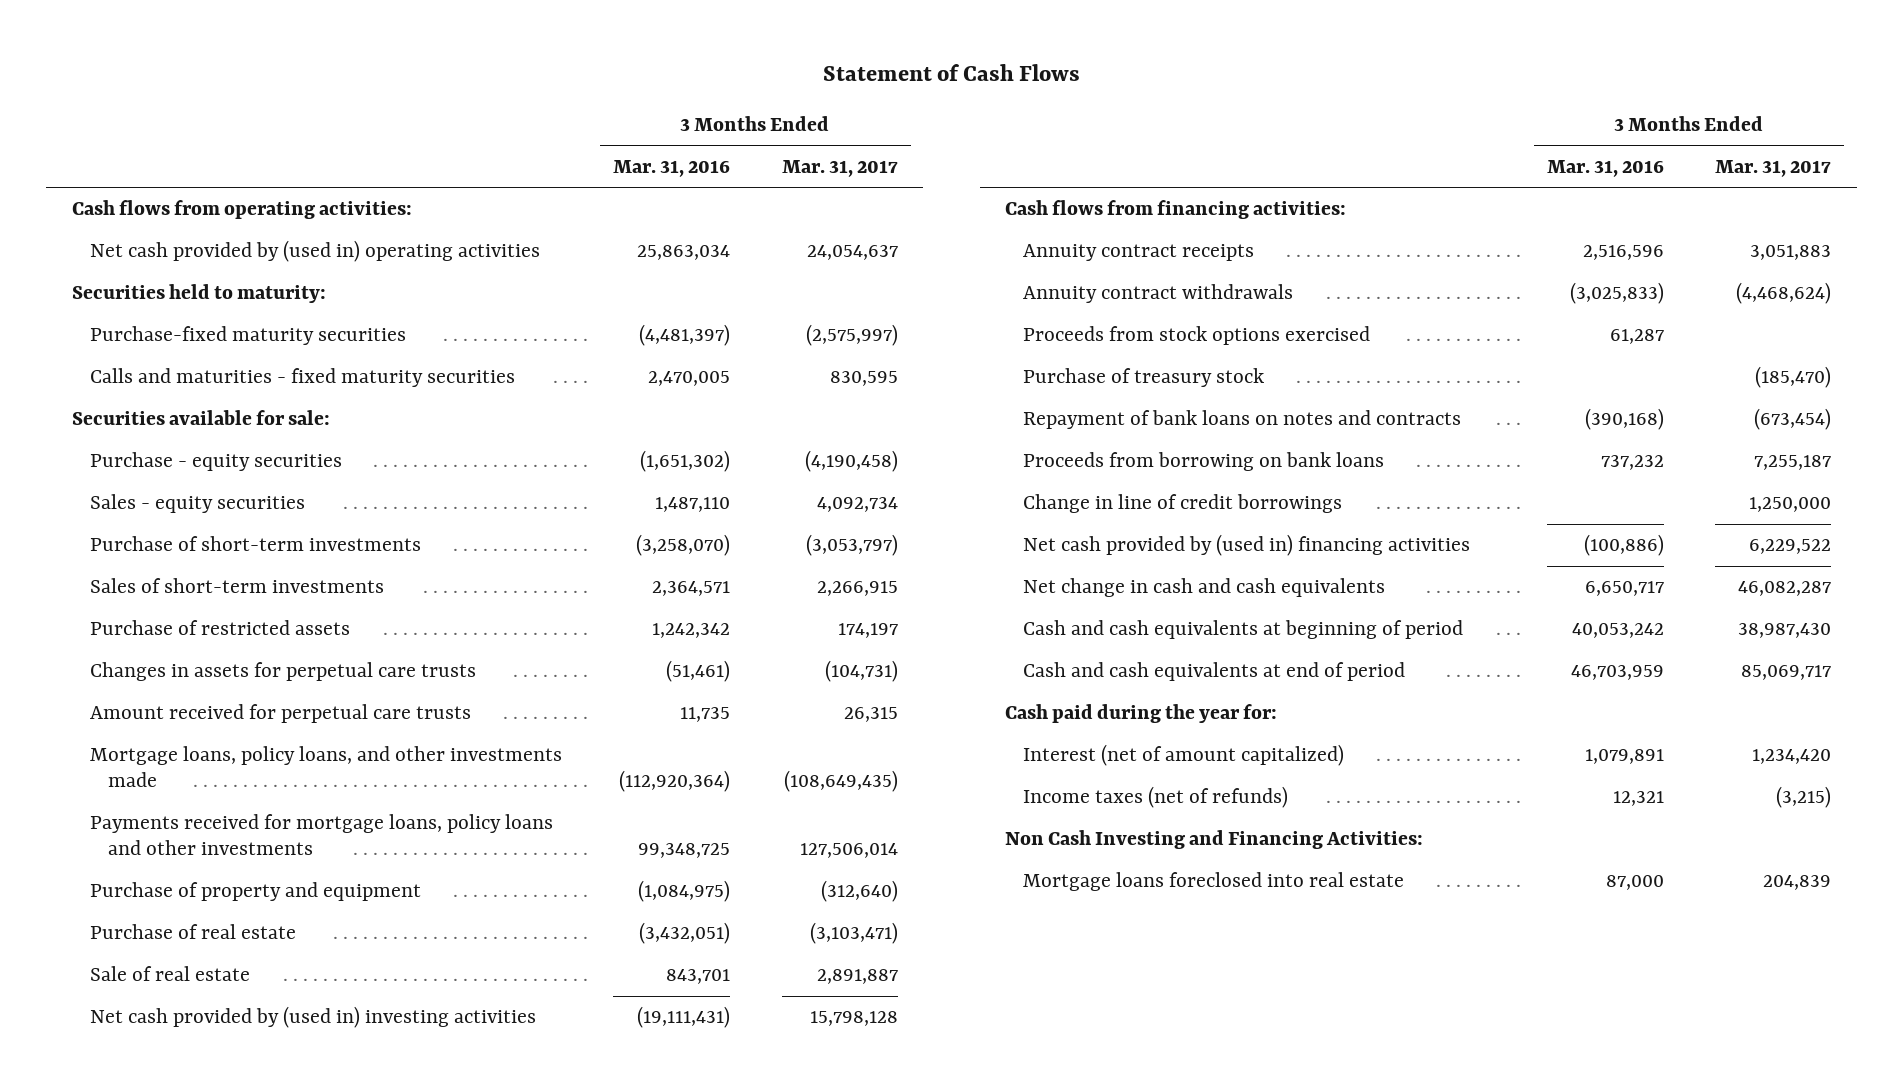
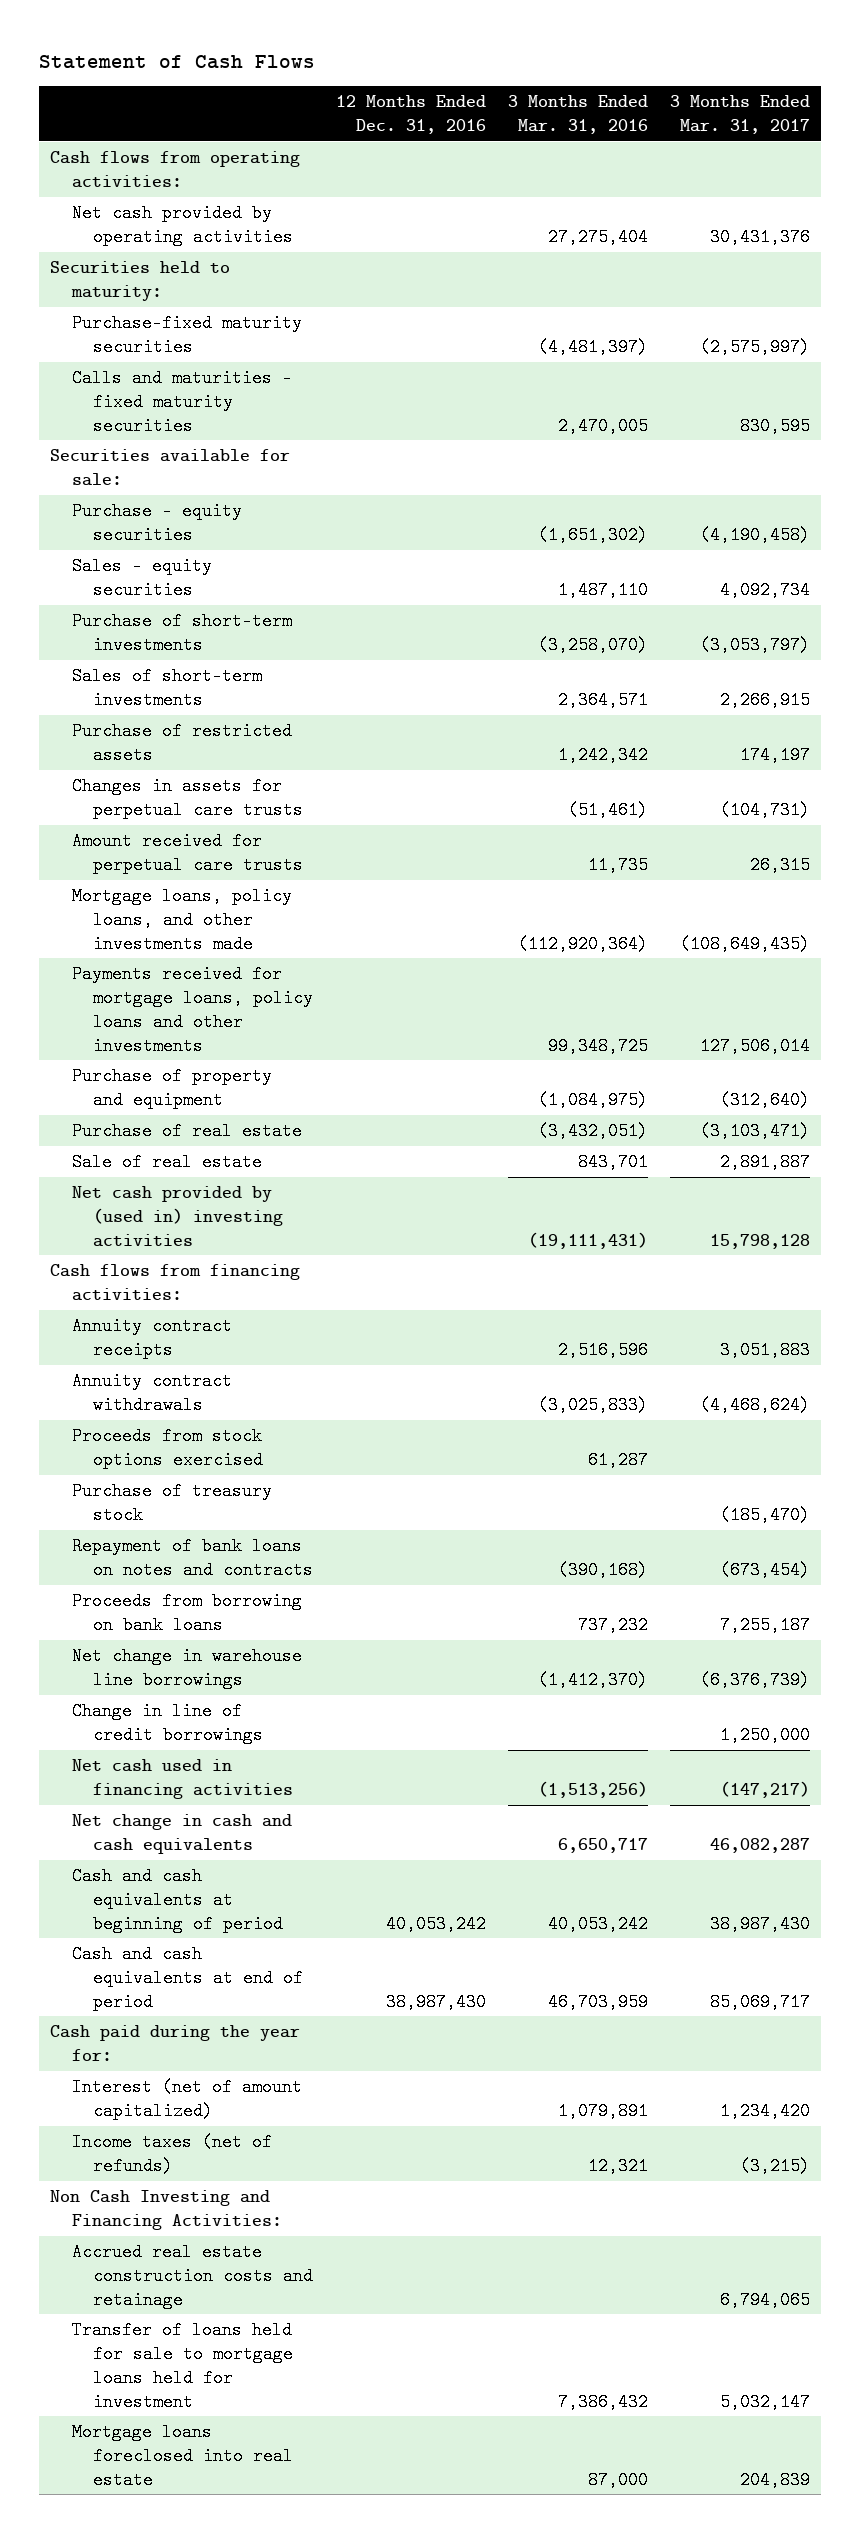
none -> [335,95,486,135] 12 Months Ended Dec. 31, 2016
[89,240,540,263] Net cash provided by (used in) operating activities -> [71,203,294,246] Net cash provided by operating activities
[637,245,731,261] 25,863,034 -> [547,227,648,246] 27,275,404
[806,245,898,261] 24,054,637 -> [710,227,811,246] 30,431,376
none -> [71,1646,302,1689] Net change in warehouse line borrowings
[1023,534,1471,557] Net cash provided by (used in) financing activities -> [71,1758,294,1799] Net cash used in financing activities
[1583,534,1664,557] (100,886) -> [537,1780,648,1798] (1,513,256)
[1749,539,1832,555] 6,229,522 -> [720,1780,811,1798] (147,217)
none -> [71,2242,314,2309] Accrued real estate construction costs and retainage
none -> [71,2320,294,2411] Transfer of loans held for sale to mortgage loans held for investment

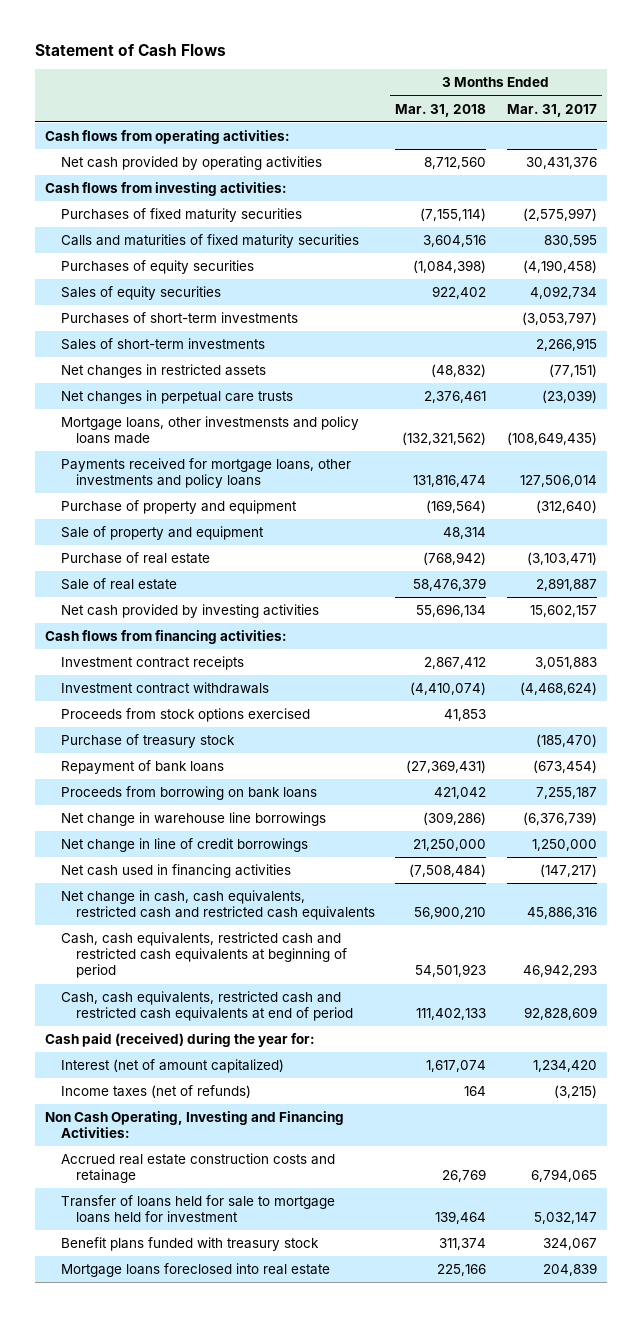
[335,95,486,135] 12 Months Ended Dec. 31, 2016 -> none
[507,95,648,135] 3 Months Ended Mar. 31, 2016 -> none
none -> [395,103,487,117] Mar. 31, 2018
[50,260,231,301] Securities held to maturity: -> none
[50,448,291,486] Securities available for sale: -> none
none -> [45,182,288,197] Cash flows from investing activities:
[71,313,302,356] Purchase-fixed maturity securities -> [60,208,302,223] Purchases of fixed maturity securities
[71,368,292,435] Calls and maturities - fixed maturity securities -> [60,234,359,249] Calls and maturities of fixed maturity securities
[71,501,242,544] Purchase - equity securities -> [60,260,254,275] Purchases of equity securities
[71,556,212,599] Sales - equity securities -> [60,286,221,301] Sales of equity securities
[71,611,292,654] Purchase of short-term investments -> [60,312,298,325] Purchases of short-term investments
[71,721,292,764] Purchase of restricted assets -> none
[71,831,304,874] Amount received for perpetual care trusts -> none
none -> [60,364,266,379] Net changes in restricted assets
[71,776,304,819] Changes in assets for perpetual care trusts -> [60,390,293,405] Net changes in perpetual care trusts
[720,800,811,819] (104,731) -> [541,390,597,404] (23,039)
[71,886,292,953] Mortgage loans, policy loans, and other investments made -> [60,416,359,445] Mortgage loans, other investmensts and policy loans made
[71,964,314,1055] Payments received for mortgage loans, policy loans and other investments -> [60,458,351,489] Payments received for mortgage loans, other investments and policy loans
none -> [60,526,264,541] Sale of property and equipment
[71,1185,284,1247] Net cash provided by (used in) investing activities -> [60,604,319,619] Net cash provided by investing activities
[710,1233,811,1249] 15,798,128 -> [529,605,597,618] 15,602,157
[71,1316,232,1359] Annuity contract receipts -> [60,656,244,671] Investment contract receipts
[71,1371,232,1414] Annuity contract withdrawals -> [60,682,269,695] Investment contract withdrawals
[71,1536,314,1579] Repayment of bank loans on notes and contracts -> [60,760,224,775] Repayment of bank loans
[71,1701,264,1744] Change in line of credit borrowings -> [60,838,308,853] Net change in line of credit borrowings
[71,1813,292,1854] Net change in cash and cash equivalents -> [60,890,375,921] Net change in cash, cash equivalents, restricted cash and restricted cash equivalents
[710,1837,811,1853] 46,082,287 -> [526,907,597,920] 45,886,316
[71,1866,284,1933] Cash and cash equivalents at beginning of period -> [60,932,347,979] Cash, cash equivalents, restricted cash and restricted cash equivalents at beginning of period
[710,1914,811,1933] 38,987,430 -> [522,964,597,978] 46,942,293
[71,1944,304,2011] Cash and cash equivalents at end of period -> [60,991,353,1022] Cash, cash equivalents, restricted cash and restricted cash equivalents at end of period
[710,1992,811,2011] 85,069,717 -> [523,1007,597,1021] 92,828,609
[50,2024,301,2061] Cash paid during the year for: -> [45,1033,316,1048] Cash paid (received) during the year for:
[50,2189,282,2230] Non Cash Investing and Financing Activities: -> [45,1111,345,1139] Non Cash Operating, Investing and Financing Activities:
none -> [60,1237,319,1252] Benefit plans funded with treasury stock

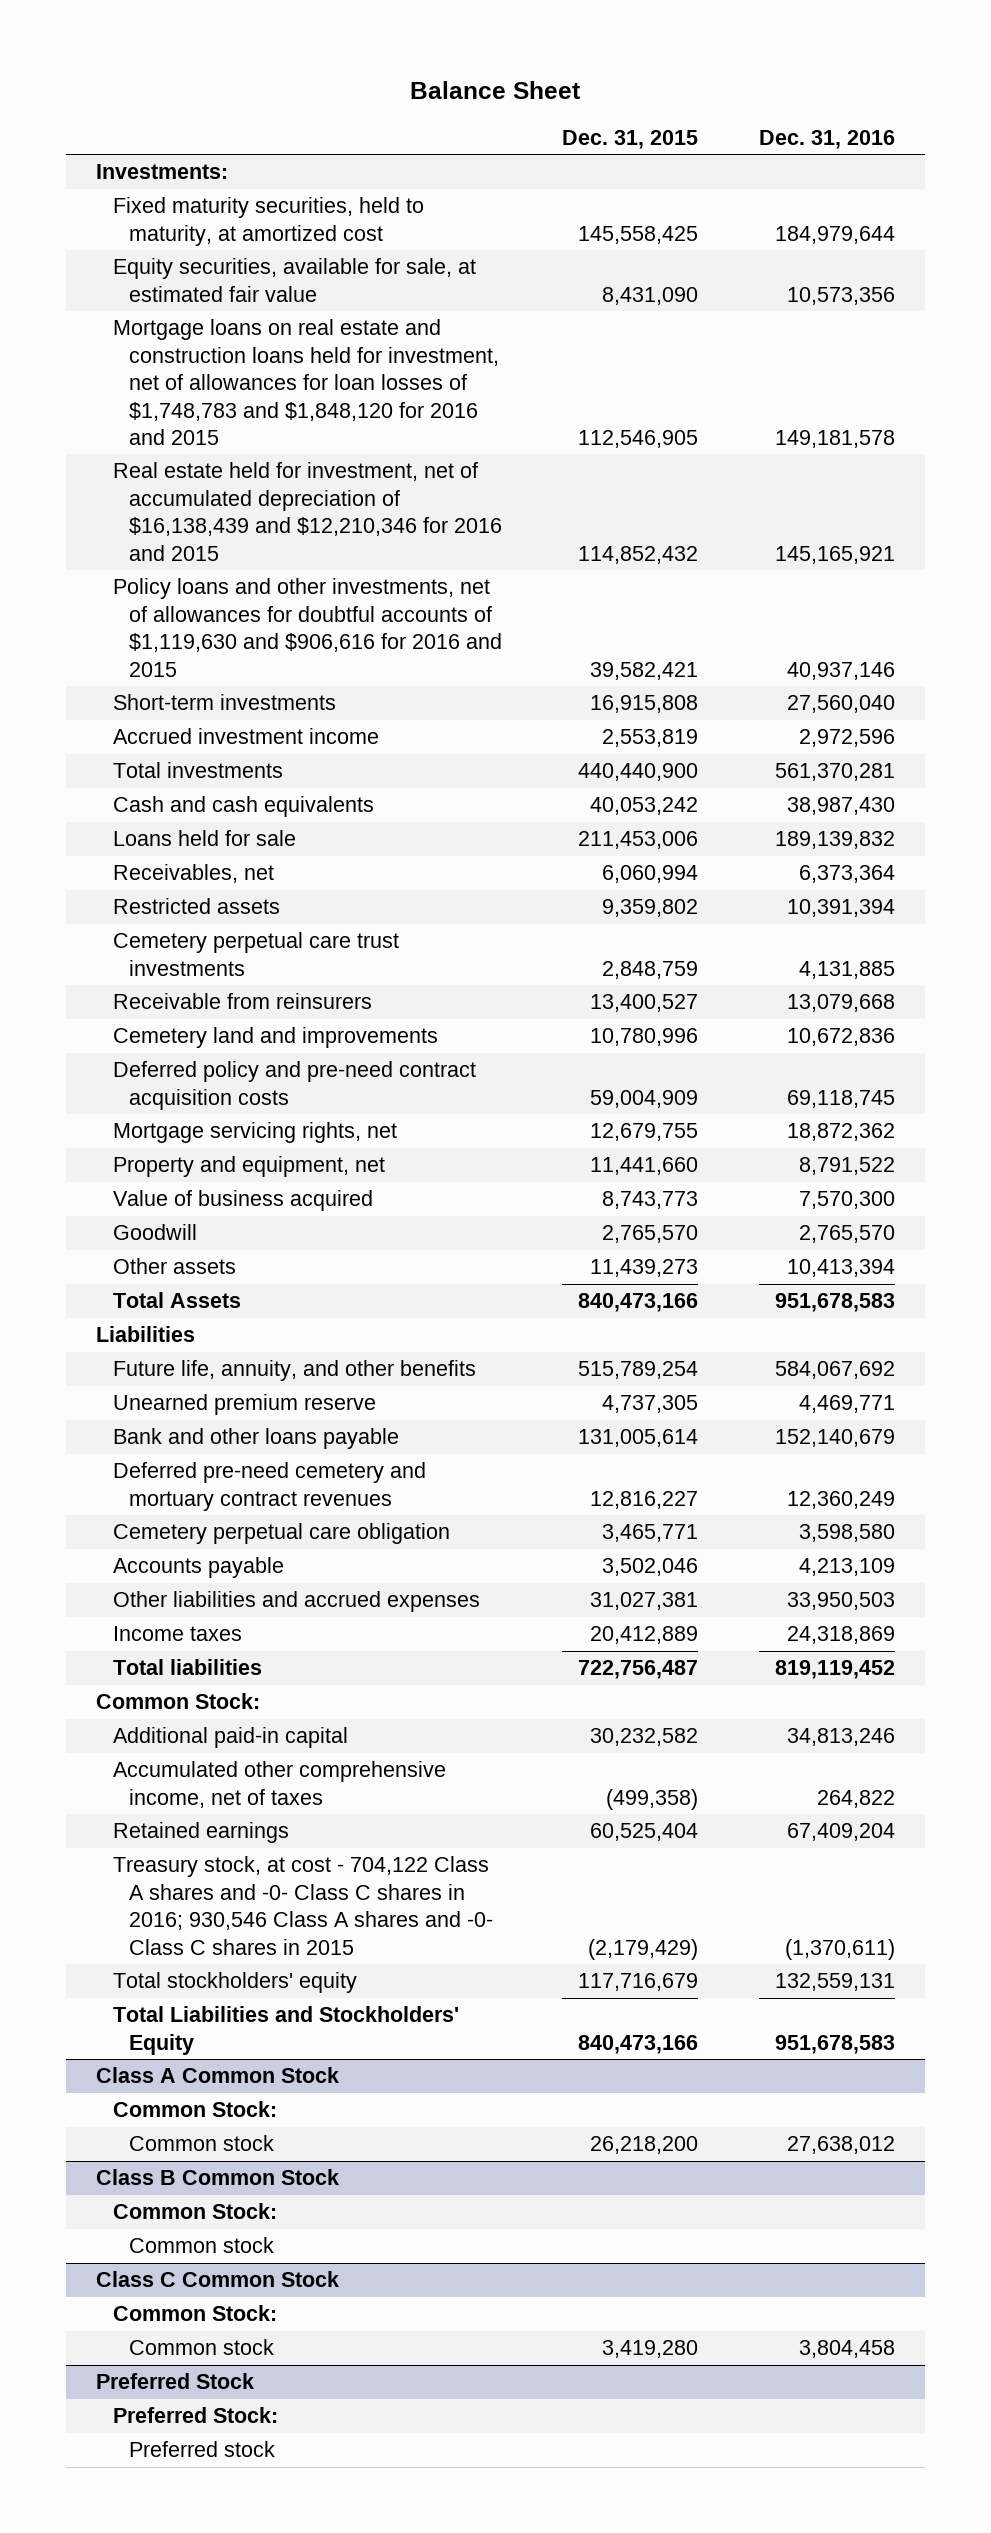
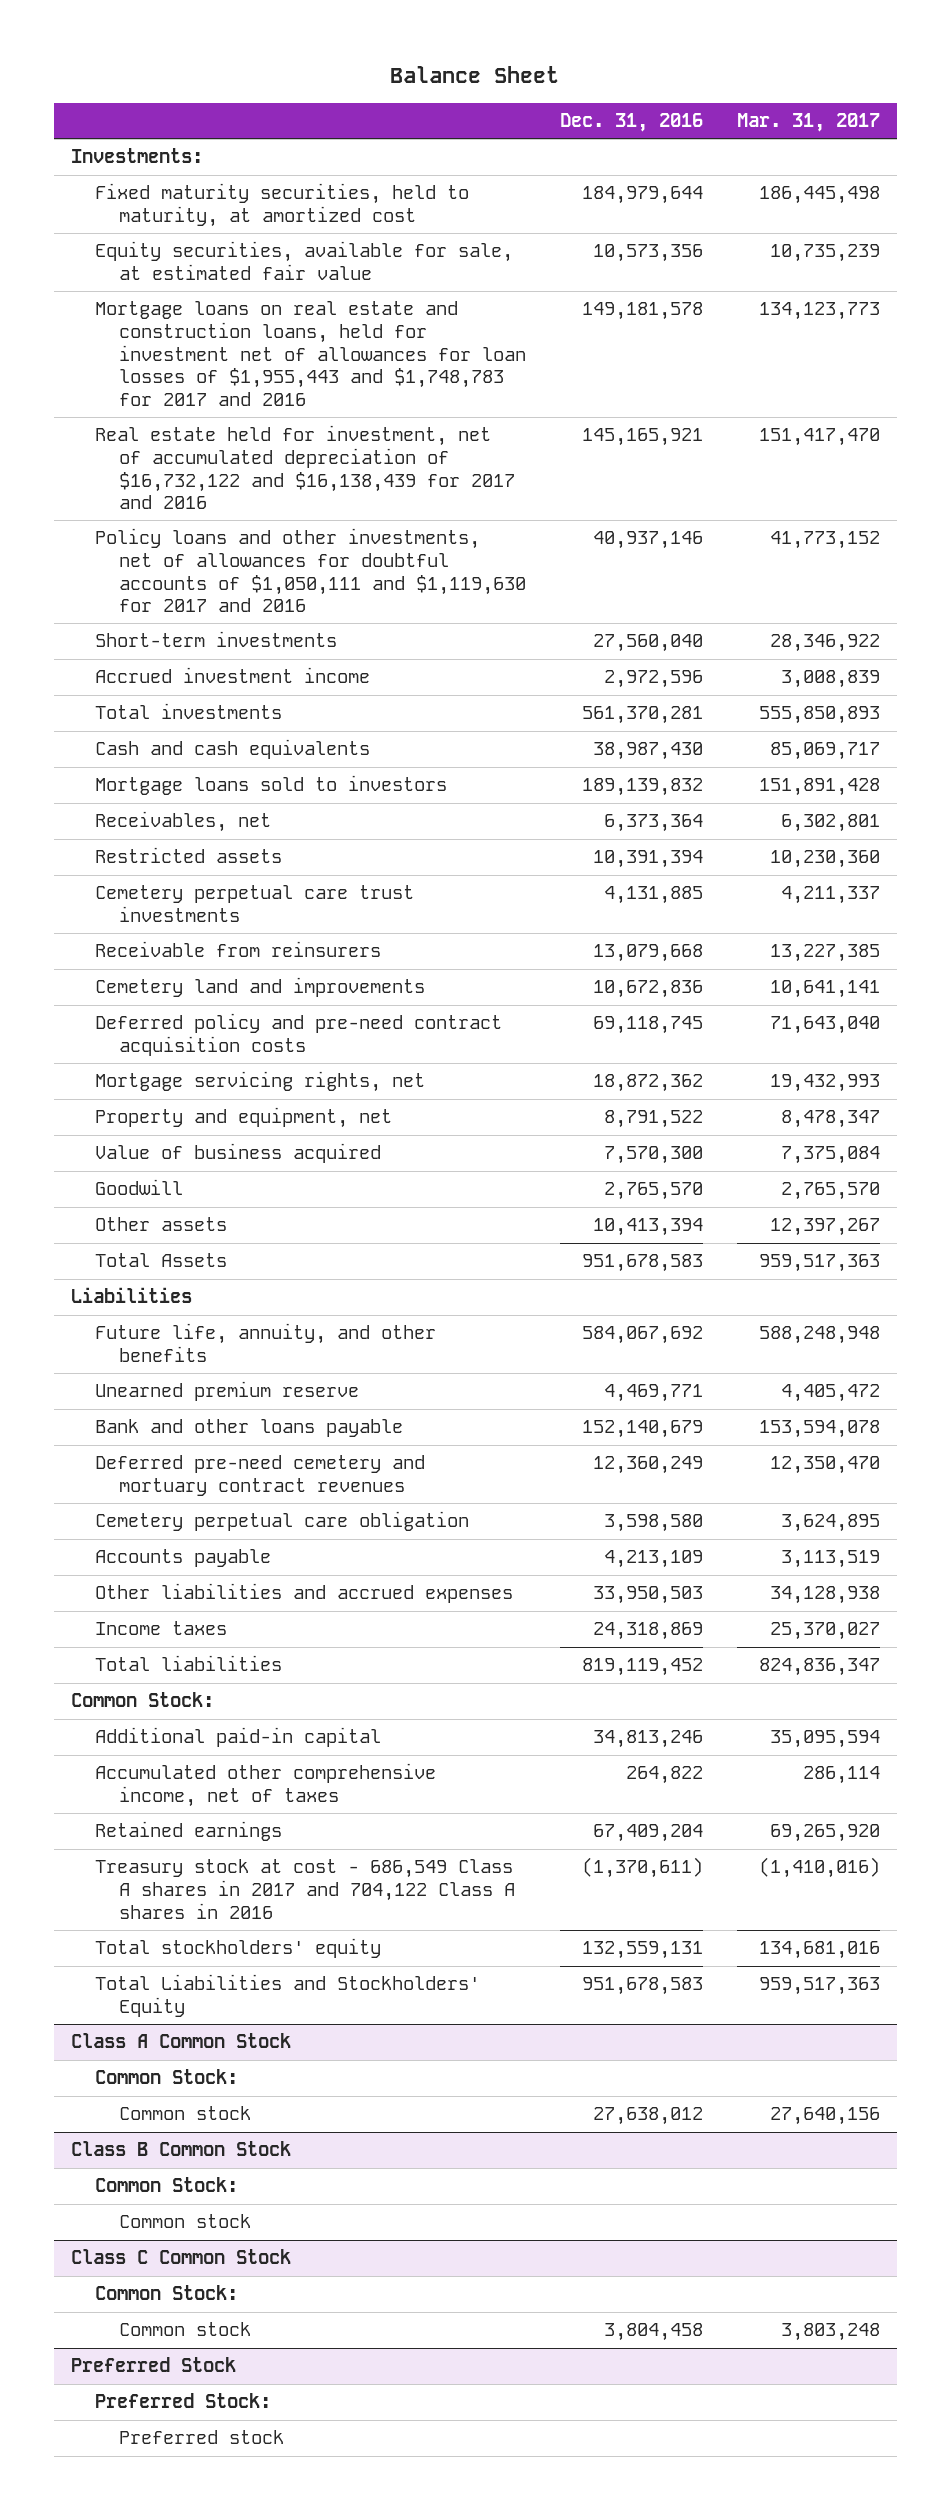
[562,129,699,149] Dec. 31, 2015 -> none
none -> [736,113,880,133] Mar. 31, 2017
[112,319,499,446] Mortgage loans on real estate and construction loans held for investment, net of allowances for loan losses of $1,748,783 and $1,848,120 for 2016 and 2015 -> [94,301,527,406] Mortgage loans on real estate and construction loans, held for investment net of allowances for loan losses of $1,955,443 and $1,748,783 for 2017 and 2016
[112,462,502,561] Real estate held for investment, net of accumulated depreciation of $16,138,439 and $12,210,346 for 2016 and 2015 -> [94,425,516,510] Real estate held for investment, net of accumulated depreciation of $16,732,122 and $16,138,439 for 2017 and 2016
[112,578,502,677] Policy loans and other investments, net of allowances for doubtful accounts of $1,119,630 and $906,616 for 2016 and 2015 -> [94,528,527,613] Policy loans and other investments, net of allowances for doubtful accounts of $1,050,111 and $1,119,630 for 2017 and 2016
[112,830,296,847] Loans held for sale -> [94,775,447,796] Mortgage loans sold to investors
[112,1856,493,1955] Treasury stock, at cost - 704,122 Class A shares and -0- Class C shares in 2016; 930,546 Class A shares and -0- Class C shares in 2015 -> [94,1859,516,1919] Treasury stock at cost - 686,549 Class A shares in 2017 and 704,122 Class A shares in 2016

